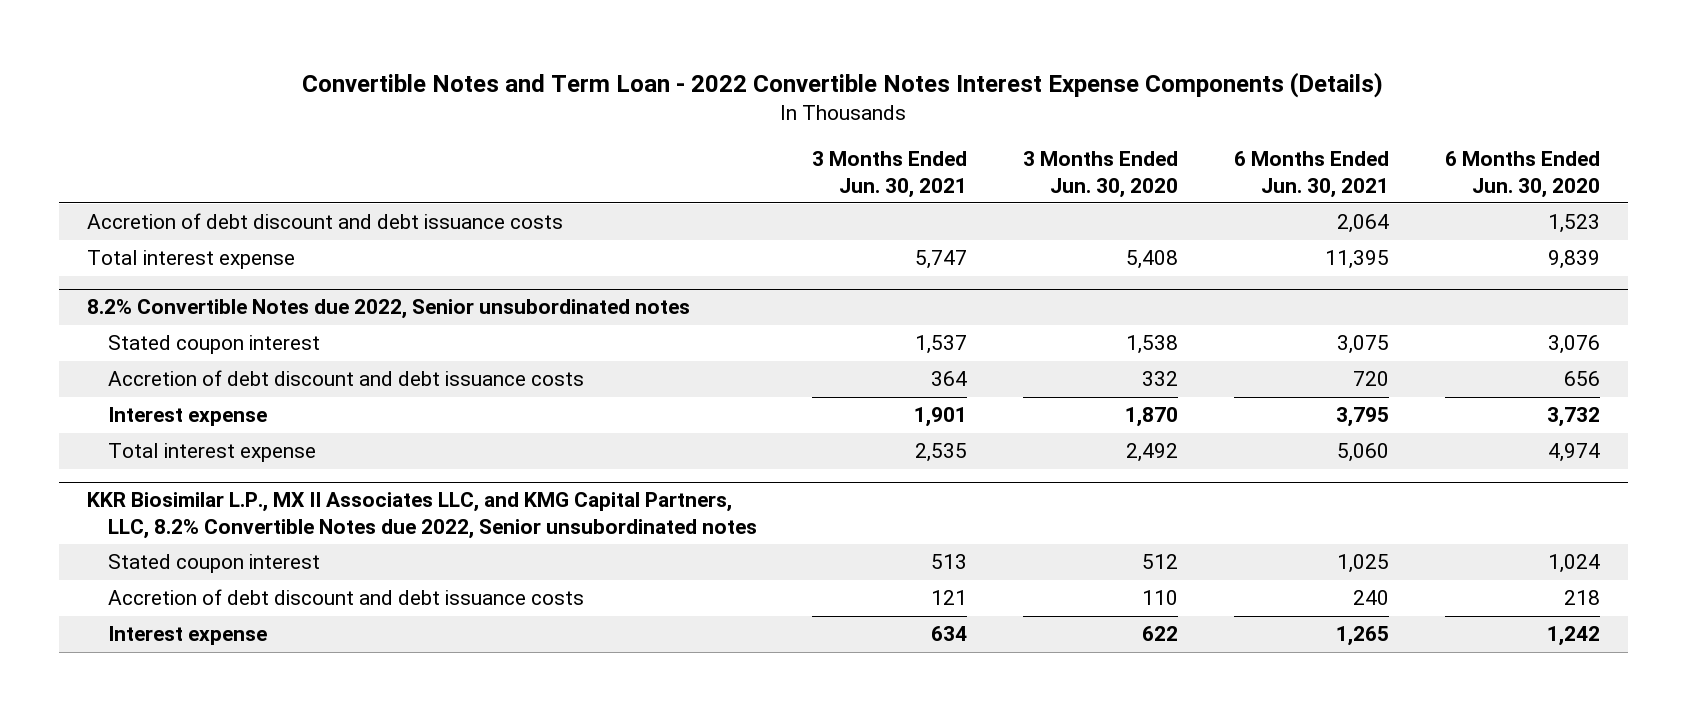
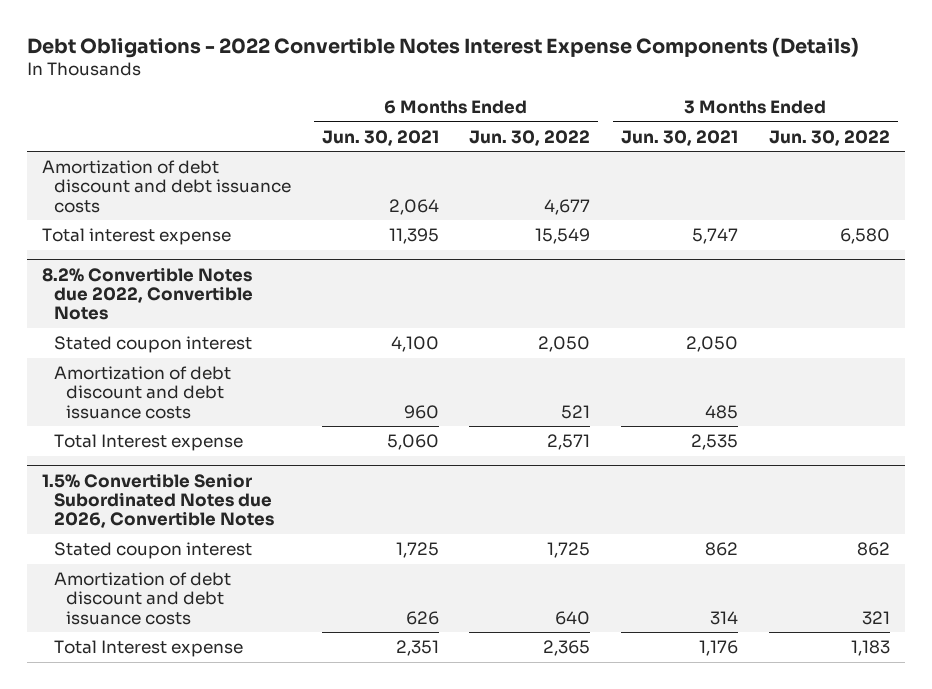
[302,71,1384,98] Convertible Notes and Term Loan - 2022 Convertible Notes Interest Expense Components (Details) -> [26,36,859,58] Debt Obligations - 2022 Convertible Notes Interest Expense Components (Details)
[1023,151,1179,198] 3 Months Ended Jun. 30, 2020 -> none
[1444,151,1600,198] 6 Months Ended Jun. 30, 2020 -> none
none -> [469,129,591,146] Jun. 30, 2022
none -> [768,129,890,146] Jun. 30, 2022
[86,213,563,230] Accretion of debt discount and debt issuance costs -> [41,159,291,213] Amortization of debt discount and debt issuance costs
[107,443,316,463] Total interest expense -> none
[86,492,757,539] KKR Biosimilar L.P., MX II Associates LLC, and KMG Capital Partners, LLC, 8.2% Convertible Notes due 2022, Senior unsubordinated notes -> none
[86,299,690,320] 8.2% Convertible Notes due 2022, Senior unsubordinated notes -> [41,266,253,321] 8.2% Convertible Notes due 2022, Convertible Notes
[915,335,968,355] 1,537 -> [686,335,739,352] 2,050
[1337,335,1390,355] 3,075 -> [390,335,439,352] 4,100
[107,370,584,387] Accretion of debt discount and debt issuance costs -> [53,365,231,419] Amortization of debt discount and debt issuance costs
[931,371,968,387] 364 -> [705,404,739,419] 485
[1353,371,1390,387] 720 -> [403,404,439,419] 960
[107,407,267,427] Interest expense -> [53,433,243,451] Total Interest expense
[914,407,968,428] 1,901 -> [691,433,739,450] 2,535
[1336,407,1390,428] 3,795 -> [386,433,439,450] 5,060
none -> [41,472,274,529] 1.5% Convertible Senior Subordinated Notes due 2026, Convertible Notes
[931,554,968,570] 513 -> [705,541,739,556] 862
[1337,554,1390,574] 1,025 -> [395,541,439,558] 1,725
[107,589,584,606] Accretion of debt discount and debt issuance costs -> [53,571,231,625] Amortization of debt discount and debt issuance costs
[931,590,968,606] 121 -> [710,610,739,625] 314
[1353,590,1390,606] 240 -> [405,610,439,625] 626
[107,626,267,646] Interest expense -> [53,639,243,657] Total Interest expense
[931,626,968,642] 634 -> [699,639,739,656] 1,176
[1336,626,1390,647] 1,265 -> [395,639,439,656] 2,351

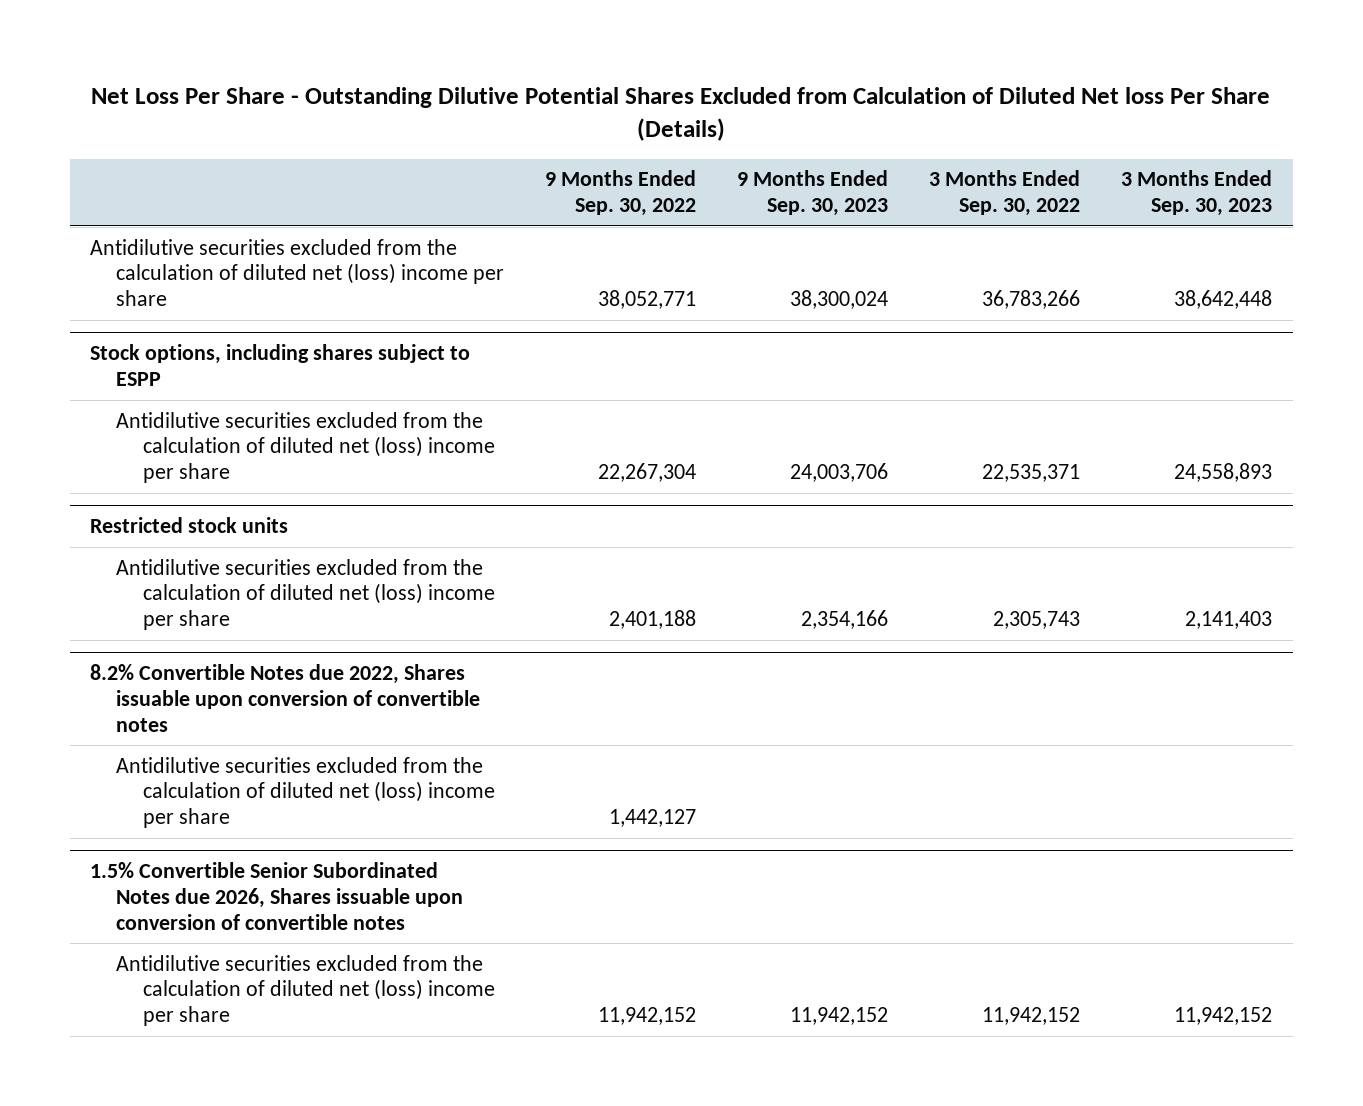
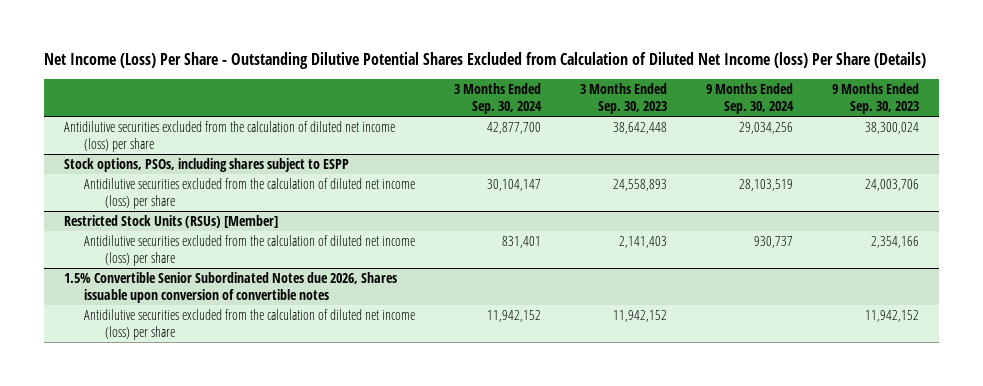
[91,86,1271,142] Net Loss Per Share - Outstanding Dilutive Potential Shares Excluded from Calculation of Diluted Net loss Per Share (Details) -> [44,52,927,70] Net Income (Loss) Per Share - Outstanding Dilutive Potential Shares Excluded from Calculation of Diluted Net Income (loss) Per Share (Details)
[545,170,697,217] 9 Months Ended Sep. 30, 2022 -> none
[929,170,1081,217] 3 Months Ended Sep. 30, 2022 -> none
none -> [454,83,543,114] 3 Months Ended Sep. 30, 2024
none -> [706,83,795,114] 9 Months Ended Sep. 30, 2024
[90,664,481,732] 8.2% Convertible Notes due 2022, Shares issuable upon conversion of convertible notes -> none
[116,756,495,829] Antidilutive securities excluded from the calculation of diluted net (loss) income per share -> none
[90,238,505,307] Antidilutive securities excluded from the calculation of diluted net (loss) income per share -> [63,121,395,152] Antidilutive securities excluded from the calculation of diluted net income (loss) per share
[90,344,471,387] Stock options, including shares subject to ESPP -> [63,158,349,173] Stock options, PSOs, including shares subject to ESPP
[116,411,495,484] Antidilutive securities excluded from the calculation of diluted net (loss) income per share -> [84,178,416,209] Antidilutive securities excluded from the calculation of diluted net income (loss) per share
[90,517,289,534] Restricted stock units -> [63,215,278,229] Restricted Stock Units (RSUs) [Member]
[116,558,495,631] Antidilutive securities excluded from the calculation of diluted net (loss) income per share -> [84,235,416,266] Antidilutive securities excluded from the calculation of diluted net income (loss) per share
[116,954,495,1027] Antidilutive securities excluded from the calculation of diluted net (loss) income per share -> [84,309,416,340] Antidilutive securities excluded from the calculation of diluted net income (loss) per share

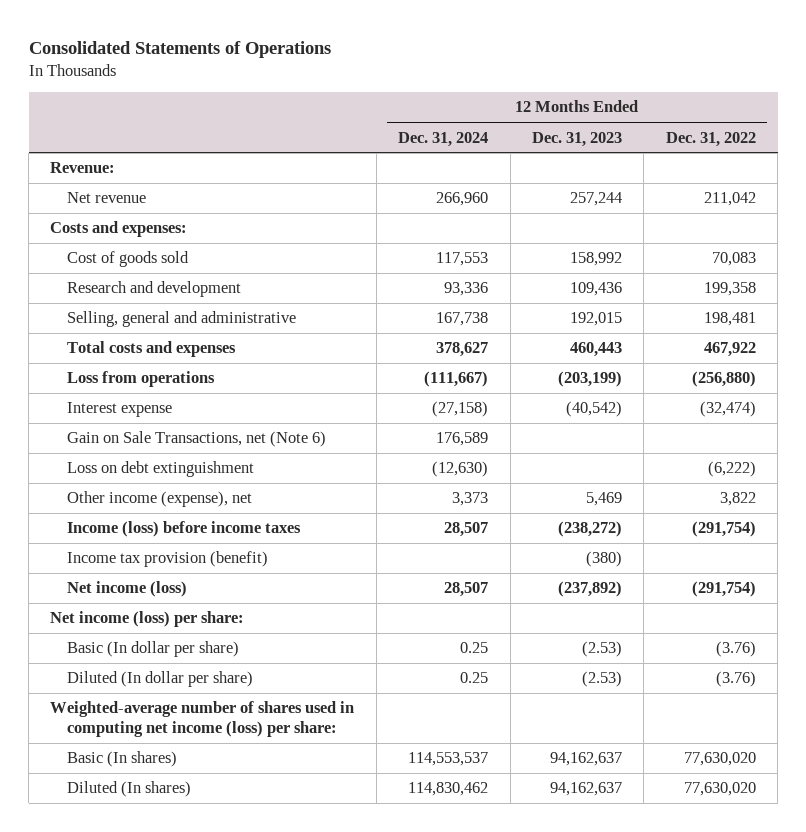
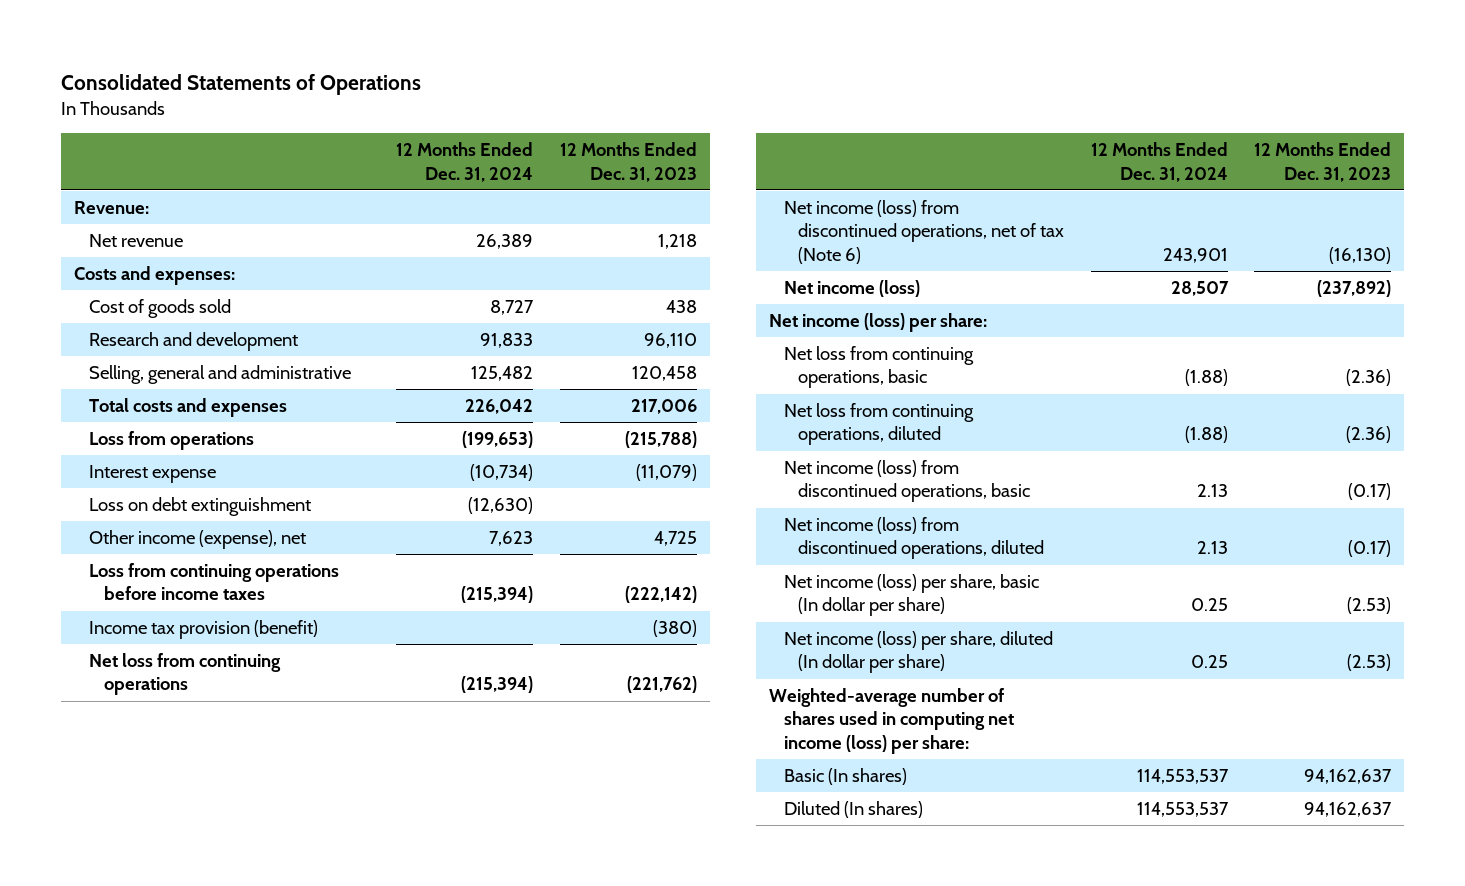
[665,131,756,147] Dec. 31, 2022 -> none
[436,192,489,207] 266,960 -> [476,233,534,249] 26,389
[570,192,623,207] 257,244 -> [657,233,697,249] 1,218
[67,431,327,448] Gain on Sale Transactions, net (Note 6) -> none
[436,252,489,267] 117,553 -> [490,299,535,315] 8,727
[570,252,623,267] 158,992 -> [665,299,697,313] 438
[444,282,489,297] 93,336 -> [480,332,534,348] 91,833
[570,282,623,297] 109,436 -> [643,332,697,348] 96,110
[436,312,489,327] 167,738 -> [471,365,534,381] 125,482
[570,312,623,327] 192,015 -> [631,365,697,381] 120,458
[436,342,489,358] 378,627 -> [465,398,534,414] 226,042
[570,342,623,358] 460,443 -> [630,398,697,414] 217,006
[424,371,489,388] (111,667) -> [462,430,534,448] (199,653)
[558,371,623,388] (203,199) -> [624,430,697,448] (215,788)
[432,401,489,418] (27,158) -> [470,463,534,481] (10,734)
[566,401,623,418] (40,542) -> [635,463,697,481] (11,079)
[452,492,489,507] 3,373 -> [489,530,534,546] 7,623
[586,492,623,507] 5,469 -> [653,530,697,546] 4,725
[67,521,302,538] Income (loss) before income taxes -> [89,562,340,601] Loss from continuing operations before income taxes
[444,522,489,538] 28,507 -> [461,586,534,604] (215,394)
[558,521,623,538] (238,272) -> [624,586,697,604] (222,142)
none -> [89,652,282,696] Net loss from continuing operations
none -> [783,199,1065,265] Net income (loss) from discontinued operations, net of tax (Note 6)
none -> [783,345,974,389] Net loss from continuing operations, basic
none -> [783,402,974,446] Net loss from continuing operations, diluted
none -> [783,459,1031,503] Net income (loss) from discontinued operations, basic
none -> [783,516,1045,560] Net income (loss) from discontinued operations, diluted
[67,641,240,658] Basic (In dollar per share) -> [783,573,1039,617] Net income (loss) per share, basic (In dollar per share)
[67,671,254,688] Diluted (In dollar per share) -> [783,630,1053,674] Net income (loss) per share, diluted (In dollar per share)
[408,782,489,797] 114,830,462 -> [1136,801,1229,817] 114,553,537

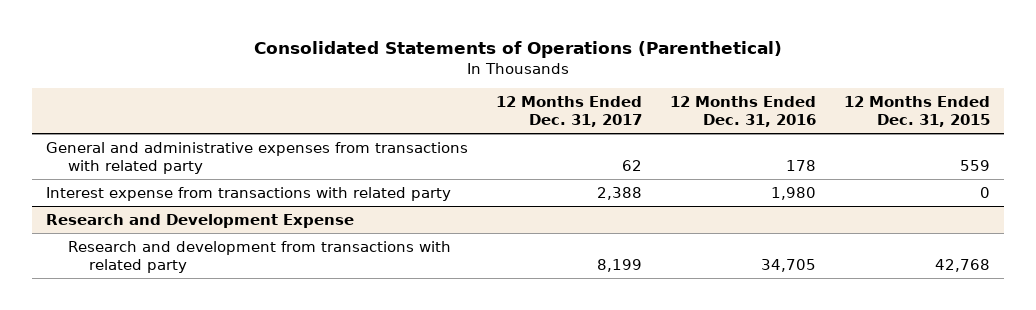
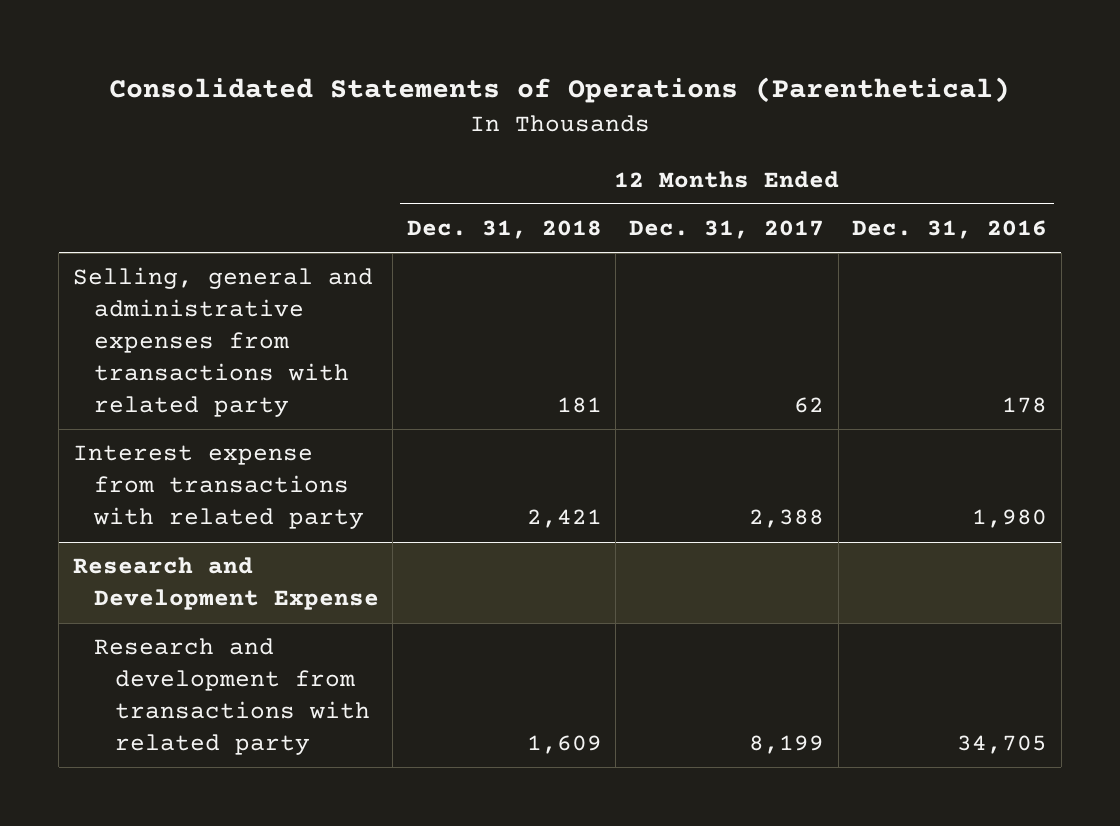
[843,96,990,127] 12 Months Ended Dec. 31, 2015 -> none
none -> [406,220,602,240] Dec. 31, 2018
[46,141,469,174] General and administrative expenses from transactions with related party -> [72,267,373,418] Selling, general and administrative expenses from transactions with related party

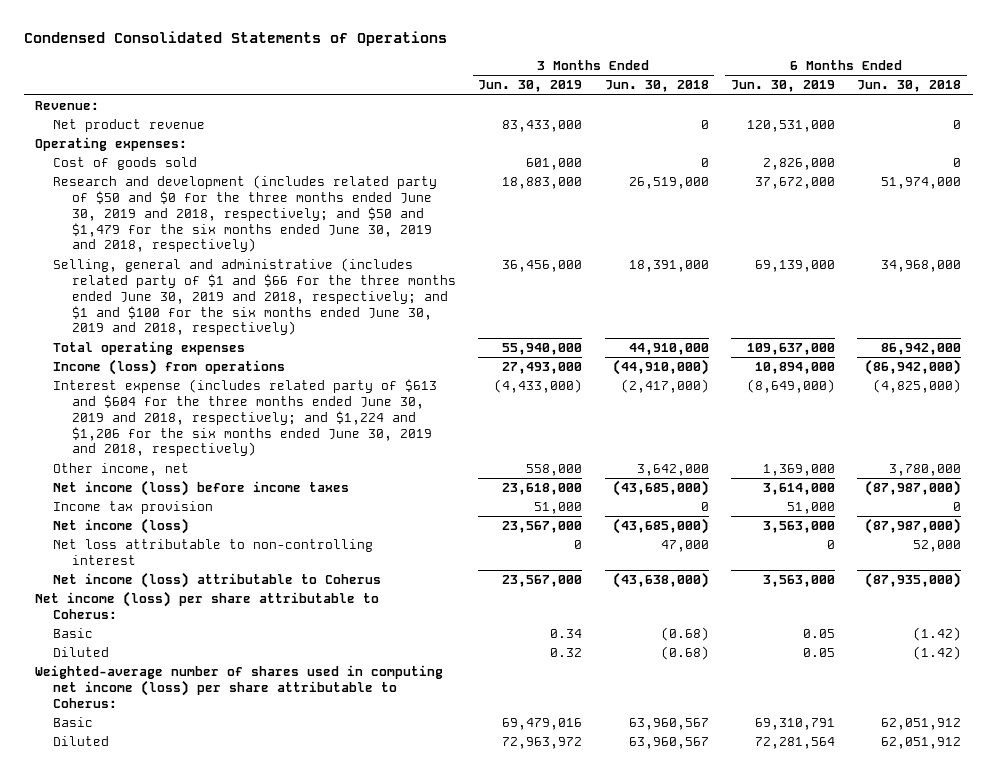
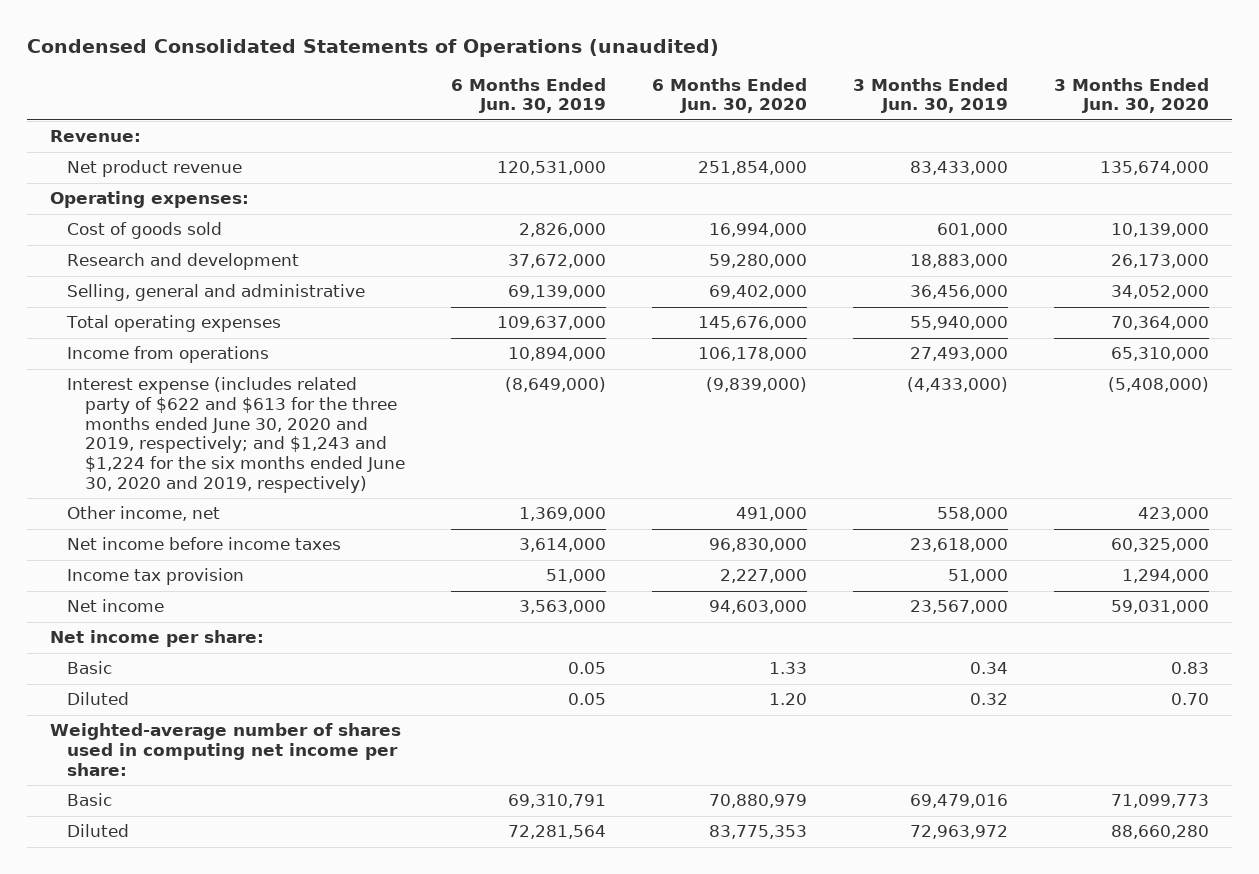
[23,31,447,47] Condensed Consolidated Statements of Operations -> [26,38,719,57] Condensed Consolidated Statements of Operations (unaudited)
[604,80,709,93] Jun. 30, 2018 -> none
[857,80,962,93] Jun. 30, 2018 -> none
none -> [652,77,808,114] 6 Months Ended Jun. 30, 2020
none -> [1053,77,1209,114] 3 Months Ended Jun. 30, 2020
[53,175,438,253] Research and development (includes related party of $50 and $0 for the three months ended June 30, 2019 and 2018, respectively; and $50 and $1,479 for the six months ended June 30, 2019 and 2018, respectively) -> [67,253,300,271] Research and development
[53,258,456,336] Selling, general and administrative (includes related party of $1 and $66 for the three months ended June 30, 2019 and 2018, respectively; and $1 and $100 for the six months ended June 30, 2019 and 2018, respectively) -> [67,284,366,302] Selling, general and administrative
[53,359,286,376] Income (loss) from operations -> [67,346,270,364] Income from operations
[53,379,438,457] Interest expense (includes related party of $613 and $604 for the three months ended June 30, 2019 and 2018, respectively; and $1,224 and $1,206 for the six months ended June 30, 2019 and 2018, respectively) -> [67,377,406,493] Interest expense (includes related party of $622 and $613 for the three months ended June 30, 2020 and 2019, respectively; and $1,243 and $1,224 for the six months ended June 30, 2020 and 2019, respectively)
[53,480,350,497] Net income (loss) before income taxes -> [67,537,342,551] Net income before income taxes
[53,539,374,565] Net loss attributable to non-controlling interest -> none
[53,572,382,589] Net income (loss) attributable to Coherus -> none
[53,518,190,535] Net income (loss) -> [67,599,165,613] Net income
[34,591,379,619] Net income (loss) per share attributable to Coherus: -> [49,630,264,648] Net income per share:
[34,665,443,708] Weighted-average number of shares used in computing net income (loss) per share attributable to Coherus: -> [49,723,401,776] Weighted-average number of shares used in computing net income per share:

